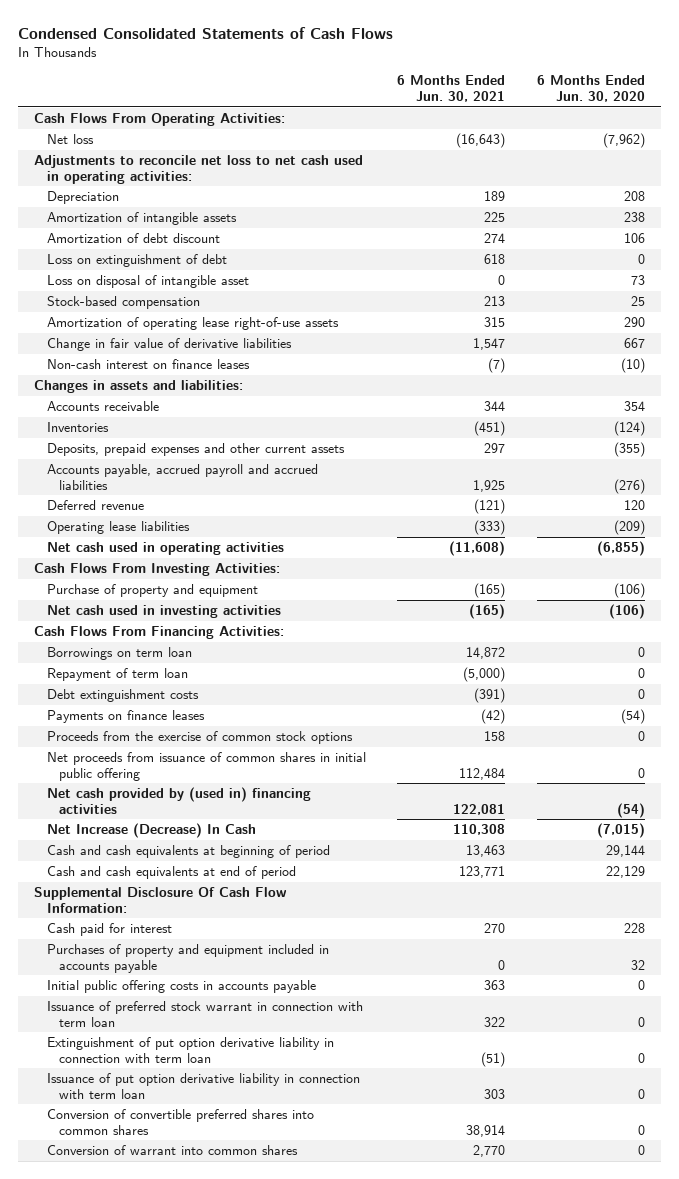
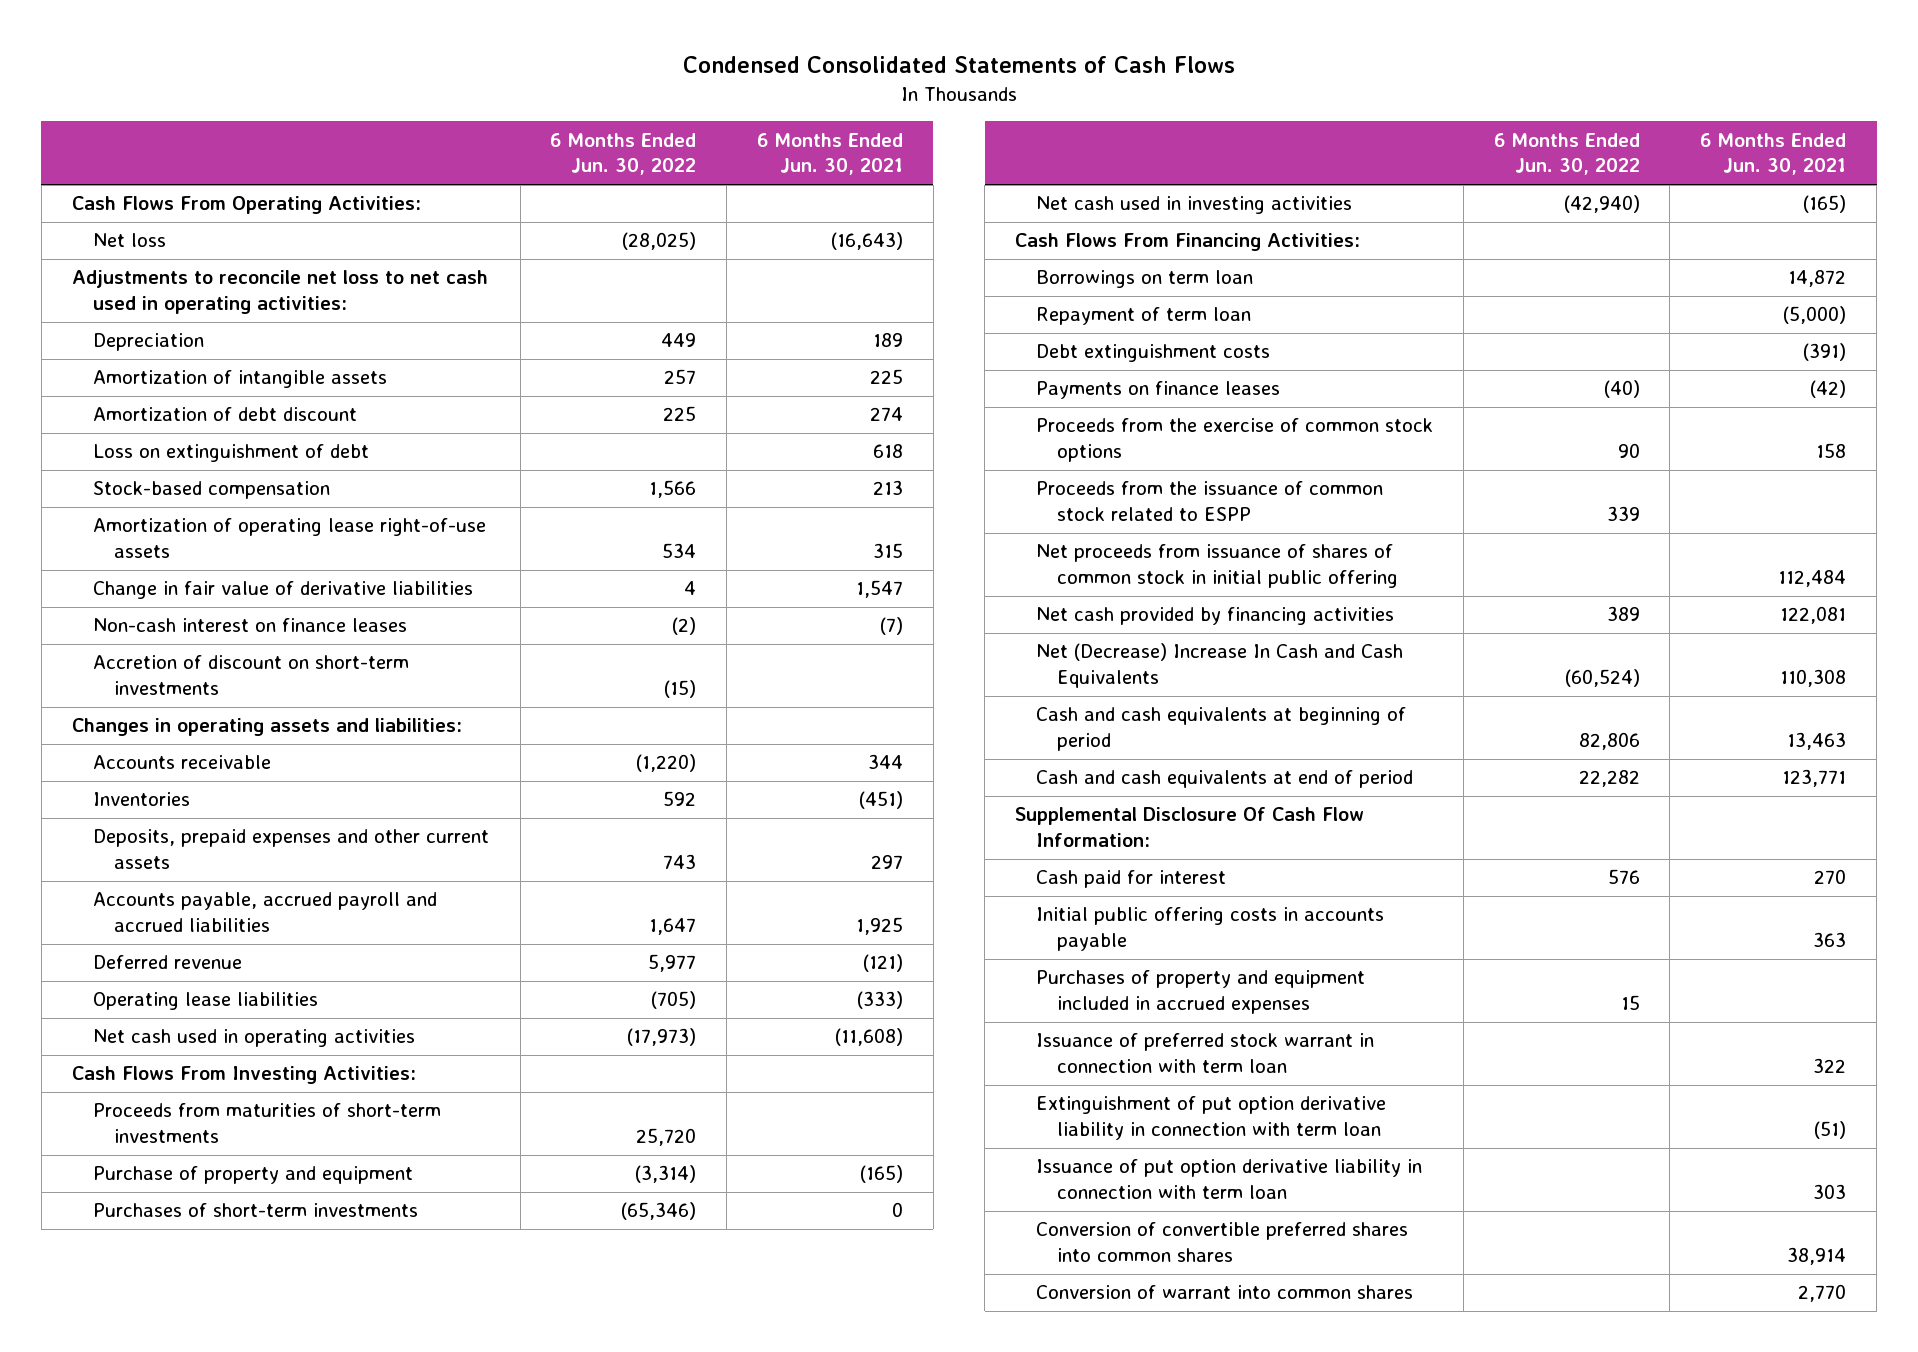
[537,75,646,103] 6 Months Ended Jun. 30, 2020 -> none
none -> [550,132,697,176] 6 Months Ended Jun. 30, 2022
[46,274,249,288] Loss on disposal of intangible asset -> none
none -> [92,655,409,696] Accretion of discount on short-term investments
[33,379,243,393] Changes in assets and liabilities: -> [71,718,462,737] Changes in operating assets and liabilities:
none -> [92,1103,441,1144] Proceeds from maturities of short-term investments
none -> [92,1203,418,1218] Purchases of short-term investments
none -> [1035,481,1383,522] Proceeds from the issuance of common stock related to ESPP
[46,751,366,781] Net proceeds from issuance of common shares in initial public offering -> [1035,544,1398,589] Net proceeds from issuance of shares of common stock in initial public offering
[46,786,311,814] Net cash provided by (used in) financing activities -> [1035,607,1394,626] Net cash provided by financing activities
[46,822,256,838] Net Increase (Decrease) In Cash -> [1035,643,1403,689] Net (Decrease) Increase In Cash and Cash Equivalents
[46,943,329,973] Purchases of property and equipment included in accounts payable -> none
none -> [1035,970,1365,1015] Purchases of property and equipment included in accrued expenses

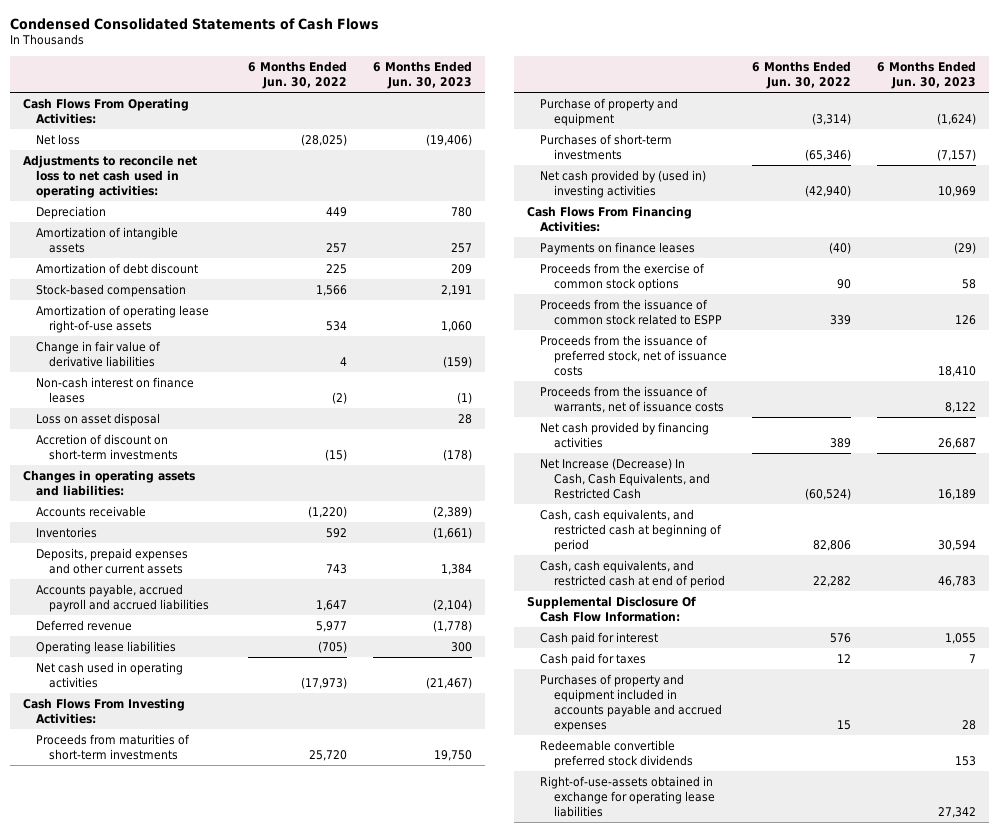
[757,132,904,176] 6 Months Ended Jun. 30, 2021 -> none
none -> [373,61,473,90] 6 Months Ended Jun. 30, 2023
[92,444,369,463] Loss on extinguishment of debt -> none
none -> [36,412,161,426] Loss on asset disposal
[1035,196,1352,215] Net cash used in investing activities -> [540,169,707,198] Net cash provided by (used in) investing activities
[1035,270,1253,289] Borrowings on term loan -> none
[1035,307,1251,326] Repayment of term loan -> none
[1035,344,1270,363] Debt extinguishment costs -> none
[1035,544,1398,589] Net proceeds from issuance of shares of common stock in initial public offering -> none
none -> [540,334,727,376] Proceeds from the issuance of preferred stock, net of issuance costs
none -> [540,385,724,413] Proceeds from the issuance of warrants, net of issuance costs
[1035,643,1403,689] Net (Decrease) Increase In Cash and Cash Equivalents -> [540,457,710,499] Net Increase (Decrease) In Cash, Cash Equivalents, and Restricted Cash
[1035,707,1406,752] Cash and cash equivalents at beginning of period -> [540,508,722,552] Cash, cash equivalents, and restricted cash at beginning of period
[1035,770,1413,789] Cash and cash equivalents at end of period -> [540,559,725,588] Cash, cash equivalents, and restricted cash at end of period
[1035,907,1384,952] Initial public offering costs in accounts payable -> none
[1035,1033,1374,1074] Issuance of preferred stock warrant in connection with term loan -> none
[1035,1096,1386,1141] Extinguishment of put option derivative liability in connection with term loan -> none
[1035,1159,1422,1200] Issuance of put option derivative liability in connection with term loan -> none
[1035,1222,1408,1263] Conversion of convertible preferred shares into common shares -> none
[1035,1285,1413,1300] Conversion of warrant into common shares -> none
none -> [540,652,647,666] Cash paid for taxes
[1035,970,1365,1015] Purchases of property and equipment included in accrued expenses -> [540,673,722,732] Purchases of property and equipment included in accounts payable and accrued expenses
none -> [540,739,693,768] Redeemable convertible preferred stock dividends
none -> [540,775,715,817] Right-of-use-assets obtained in exchange for operating lease liabilities

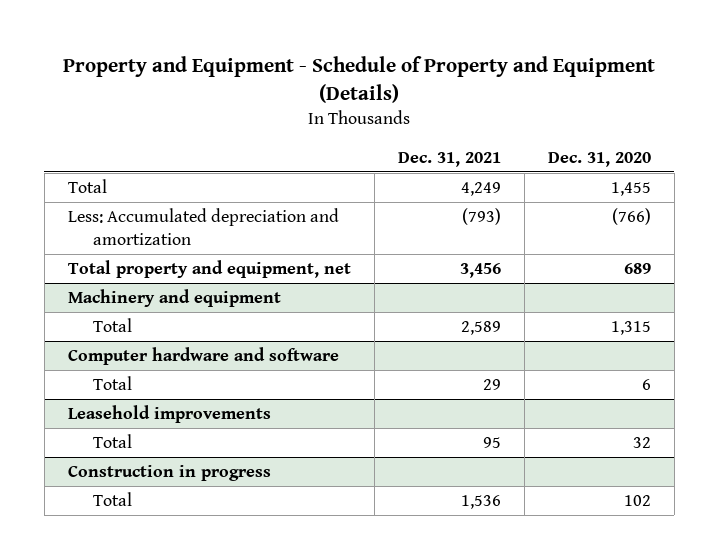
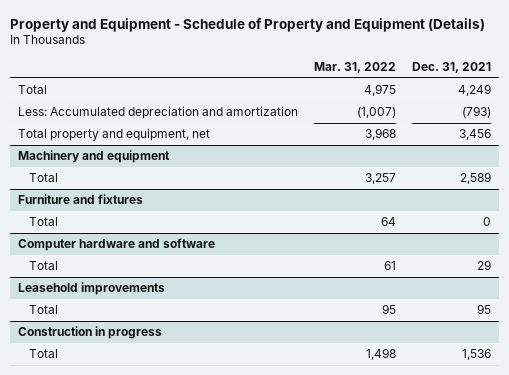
[547,151,651,167] Dec. 31, 2020 -> none
none -> [314,62,397,74] Mar. 31, 2022
none -> [18,194,144,205] Furniture and fixtures
none -> [28,217,58,227] Total

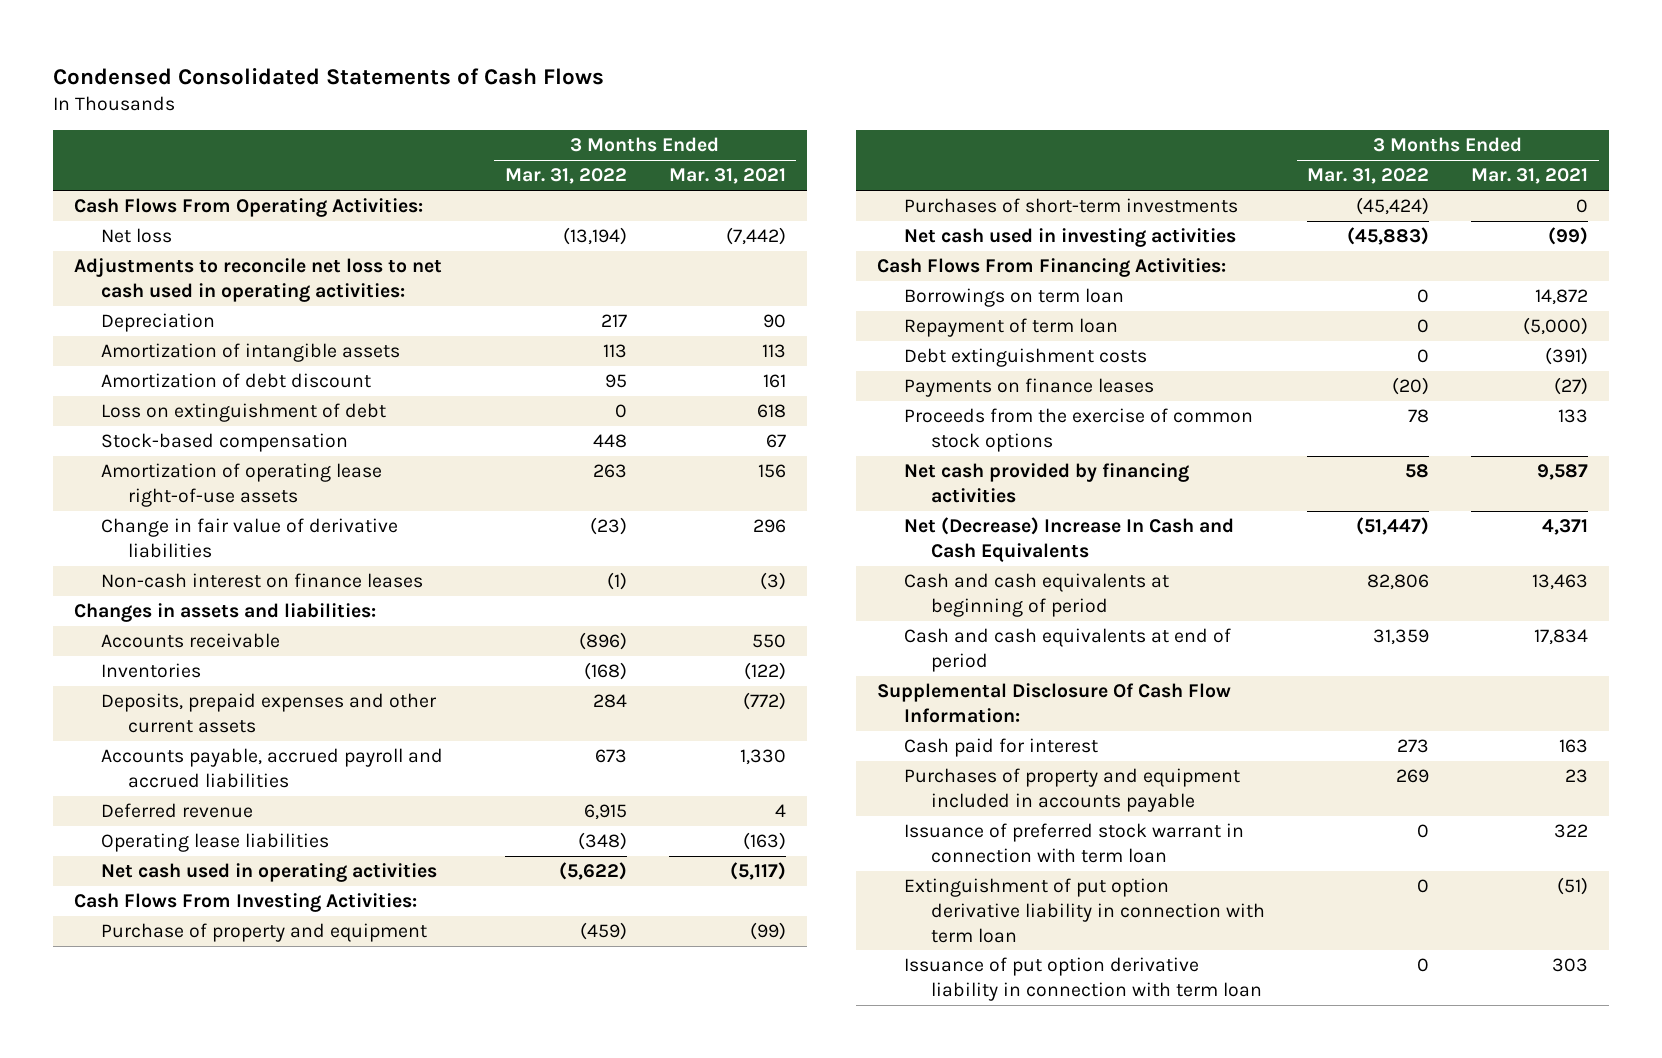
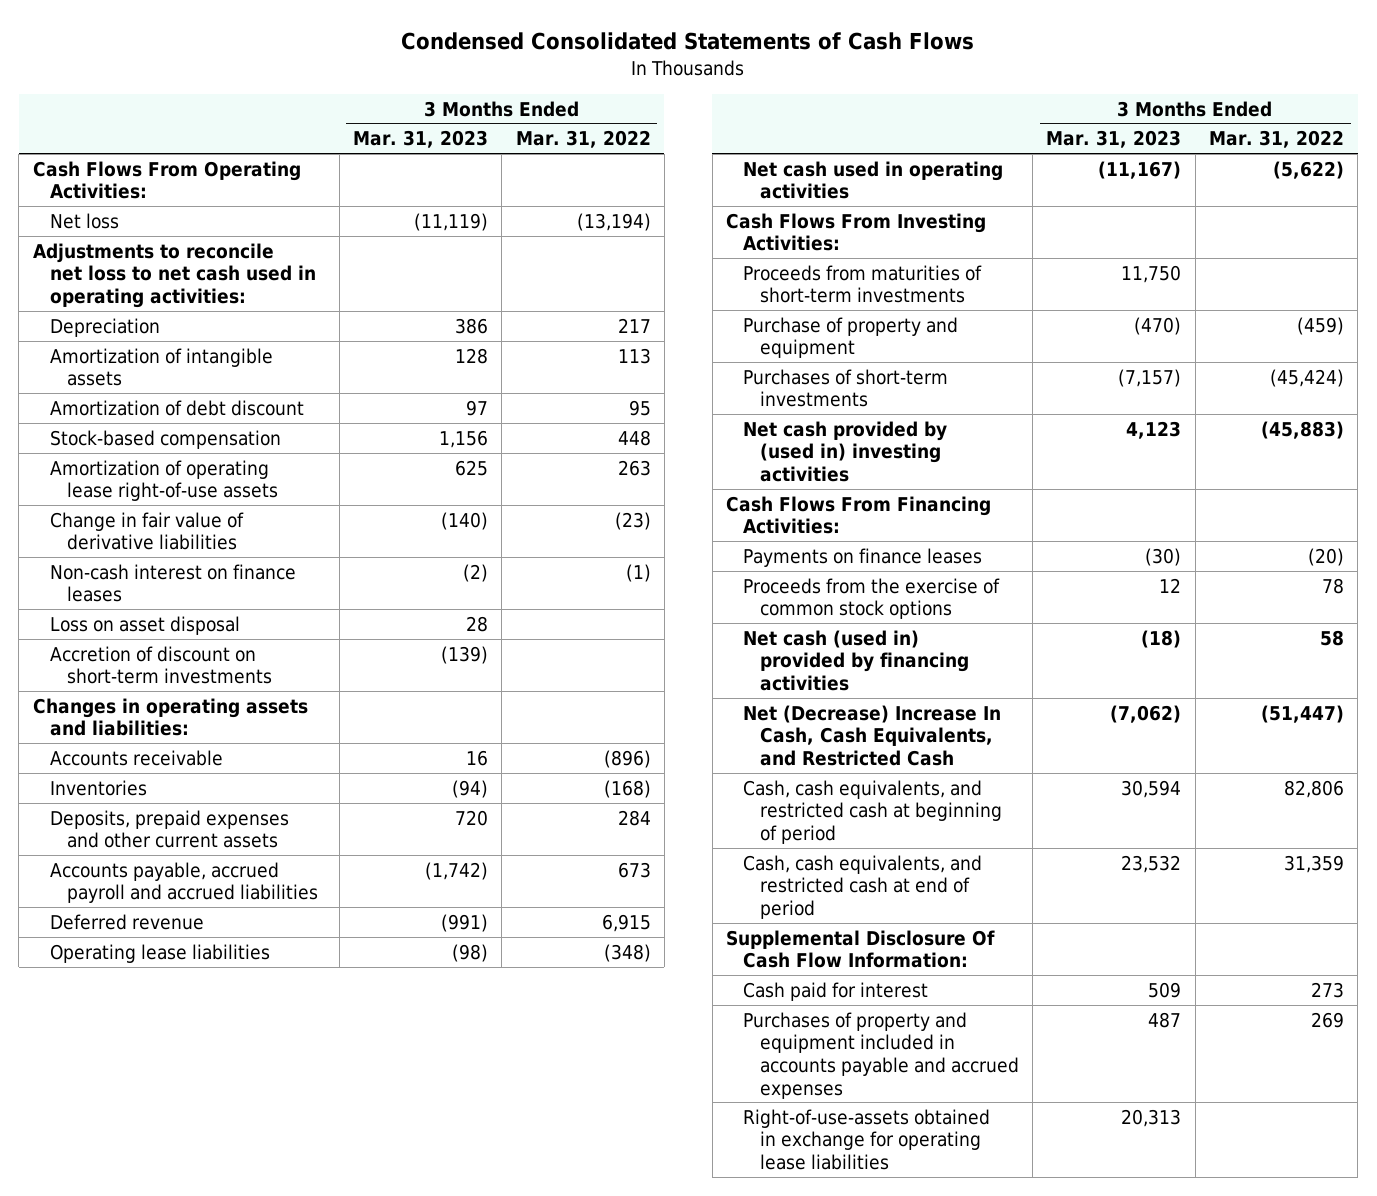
[668,168,786,185] Mar. 31, 2021 -> none
none -> [353,130,489,149] Mar. 31, 2023
[101,403,387,423] Loss on extinguishment of debt -> none
none -> [49,615,240,635] Loss on asset disposal
none -> [49,645,272,685] Accretion of discount on short-term investments
[74,603,377,623] Changes in assets and liabilities: -> [32,697,308,737] Changes in operating assets and liabilities:
none -> [742,264,982,304] Proceeds from maturities of short-term investments
[903,228,1236,248] Net cash used in investing activities -> [742,420,947,482] Net cash provided by (used in) investing activities
[903,288,1124,308] Borrowings on term loan -> none
[903,318,1118,338] Repayment of term loan -> none
[903,348,1147,368] Debt extinguishment costs -> none
[903,463,1189,503] Net cash provided by financing activities -> [742,629,969,691] Net cash (used in) provided by financing activities
[903,517,1234,562] Net (Decrease) Increase In Cash and Cash Equivalents -> [742,704,1001,766] Net (Decrease) Increase In Cash, Cash Equivalents, and Restricted Cash
[903,573,1169,617] Cash and cash equivalents at beginning of period -> [742,779,1002,844] Cash, cash equivalents, and restricted cash at beginning of period
[903,628,1231,672] Cash and cash equivalents at end of period -> [742,854,982,919] Cash, cash equivalents, and restricted cash at end of period
[903,823,1244,863] Issuance of preferred stock warrant in connection with term loan -> none
[903,878,1266,943] Extinguishment of put option derivative liability in connection with term loan -> none
[903,957,1263,1001] Issuance of put option derivative liability in connection with term loan -> none
[903,768,1240,812] Purchases of property and equipment included in accounts payable -> [742,1011,1019,1099] Purchases of property and equipment included in accounts payable and accrued expenses
none -> [742,1108,990,1170] Right-of-use-assets obtained in exchange for operating lease liabilities

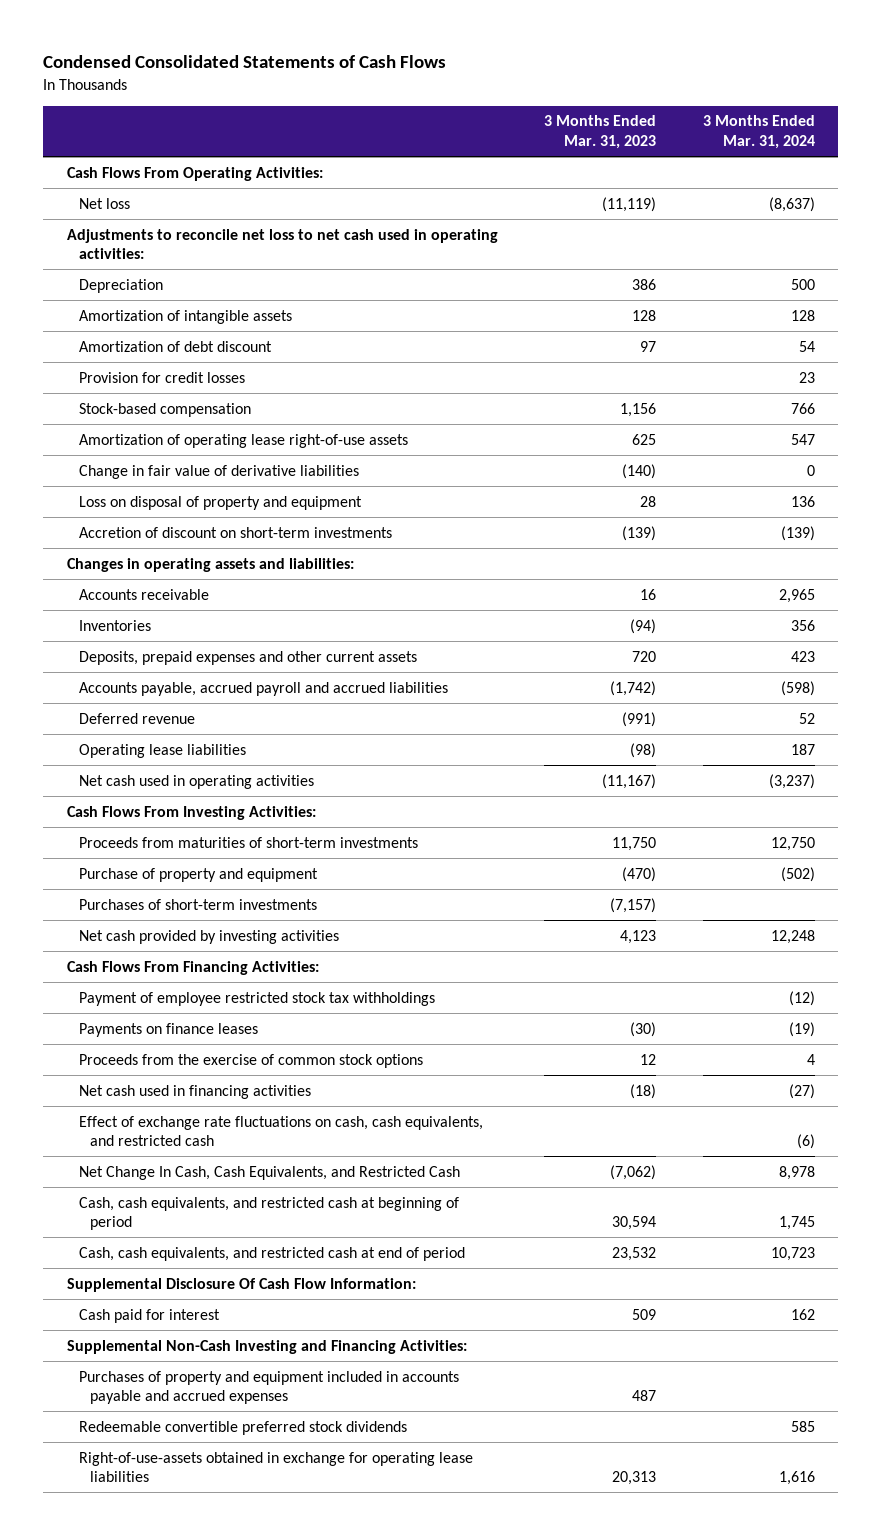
[515,130,651,149] Mar. 31, 2022 -> none
none -> [702,115,815,149] 3 Months Ended Mar. 31, 2024
none -> [78,371,245,383] Provision for credit losses
[49,563,296,603] Non-cash interest on finance leases -> none
[49,615,240,635] Loss on asset disposal -> none
none -> [78,495,362,510] Loss on disposal of property and equipment
[742,420,947,482] Net cash provided by (used in) investing activities -> [78,929,339,944] Net cash provided by investing activities
none -> [78,991,435,1006] Payment of employee restricted stock tax withholdings
[742,629,969,691] Net cash (used in) provided by financing activities -> [78,1084,311,1099] Net cash used in financing activities
none -> [78,1115,483,1146] Effect of exchange rate fluctuations on cash, cash equivalents, and restricted cash
[742,704,1001,766] Net (Decrease) Increase In Cash, Cash Equivalents, and Restricted Cash -> [78,1165,460,1180] Net Change In Cash, Cash Equivalents, and Restricted Cash
none -> [66,1339,467,1354] Supplemental Non-Cash Investing and Financing Activities:
none -> [78,1420,407,1435] Redeemable convertible preferred stock dividends

